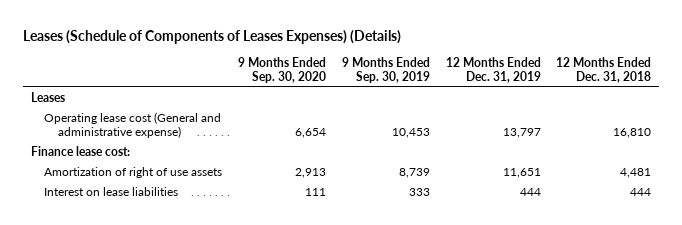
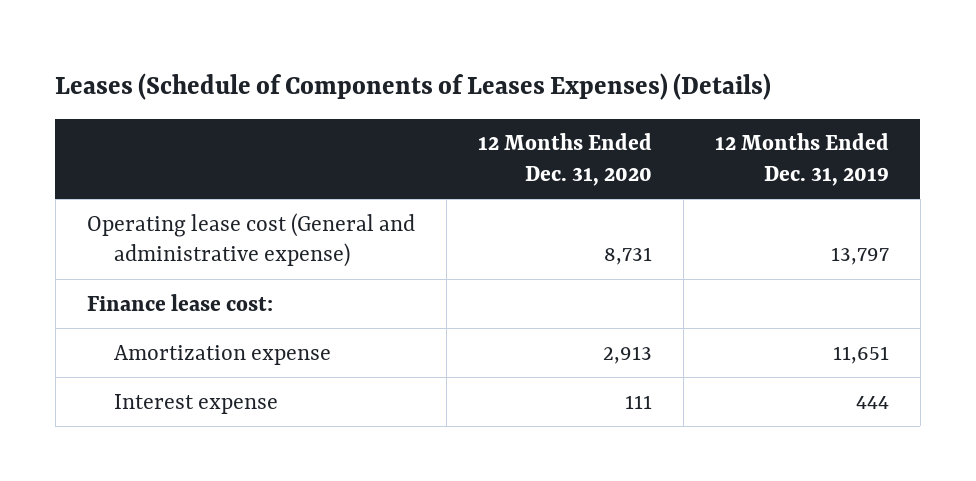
[238,56,327,84] 9 Months Ended Sep. 30, 2020 -> none
[341,56,430,84] 9 Months Ended Sep. 30, 2019 -> none
[556,56,652,84] 12 Months Ended Dec. 31, 2018 -> none
none -> [477,133,652,186] 12 Months Ended Dec. 31, 2020
[31,92,66,103] Leases -> none
[44,167,223,179] Amortization of right of use assets -> [114,344,332,365] Amortization expense
[44,187,179,197] Interest on lease liabilities -> [114,393,279,414] Interest expense

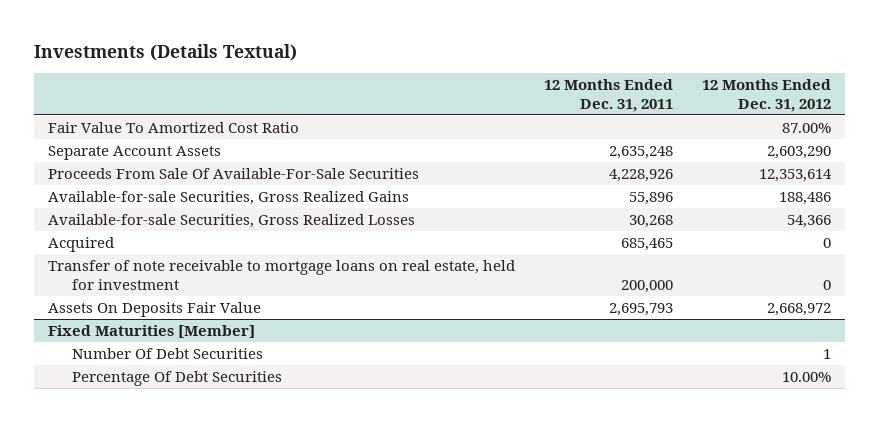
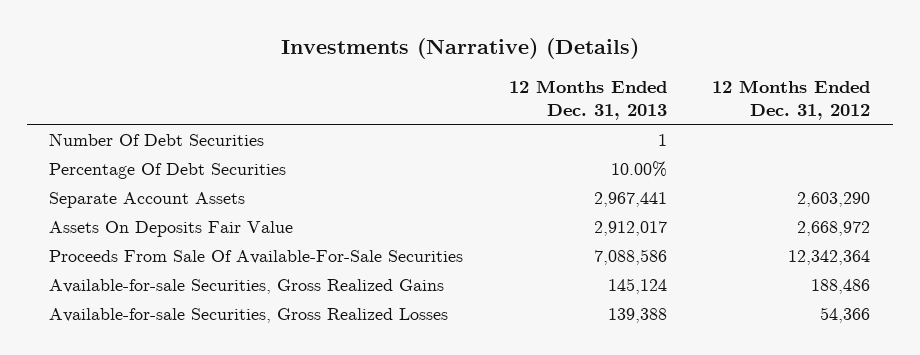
[33,43,297,61] Investments (Details Textual) -> [280,38,639,60] Investments (Narrative) (Details)
[544,78,674,112] 12 Months Ended Dec. 31, 2011 -> none
none -> [508,80,667,120] 12 Months Ended Dec. 31, 2013
[48,122,300,134] Fair Value To Amortized Cost Ratio -> none
none -> [49,132,265,146] Number Of Debt Securities
none -> [49,162,287,179] Percentage Of Debt Securities
[48,302,262,318] Assets On Deposits Fair Value -> [49,220,294,237] Assets On Deposits Fair Value
[758,169,832,183] 12,353,614 -> [788,249,871,265] 12,342,364
[48,237,115,253] Acquired -> none
[48,260,516,290] Transfer of note receivable to mortgage loans on real estate, held for investment -> none
[48,325,256,339] Fixed Maturities [Member] -> none
[72,348,264,360] Number Of Debt Securities -> none
[72,371,283,387] Percentage Of Debt Securities -> none

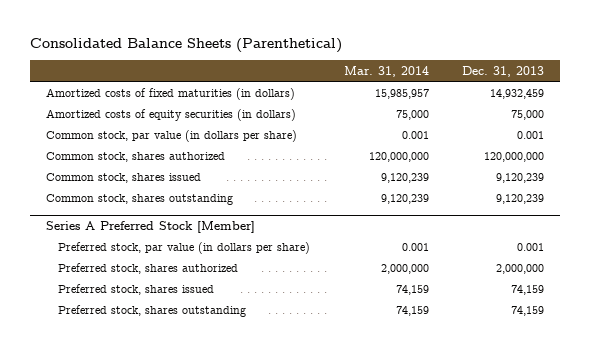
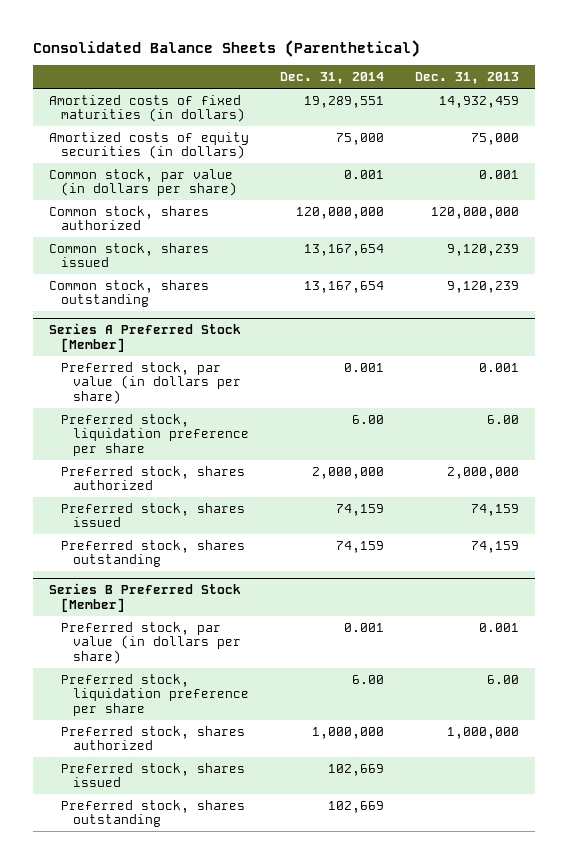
[343,65,429,77] Mar. 31, 2014 -> none
none -> [279,72,384,85] Dec. 31, 2014
none -> [60,413,249,457] Preferred stock, liquidation preference per share
none -> [48,583,241,612] Series B Preferred Stock [Member]
none -> [60,621,241,665] Preferred stock, par value (in dollars per share)
none -> [60,673,249,717] Preferred stock, liquidation preference per share
none -> [60,725,245,751] Preferred stock, shares authorized
none -> [60,762,245,788] Preferred stock, shares issued
none -> [60,799,245,828] Preferred stock, shares outstanding

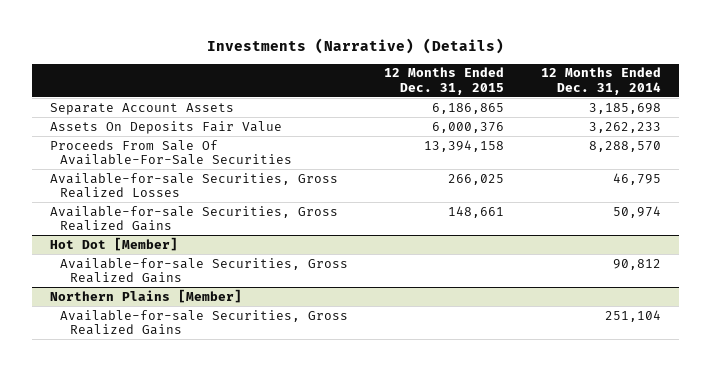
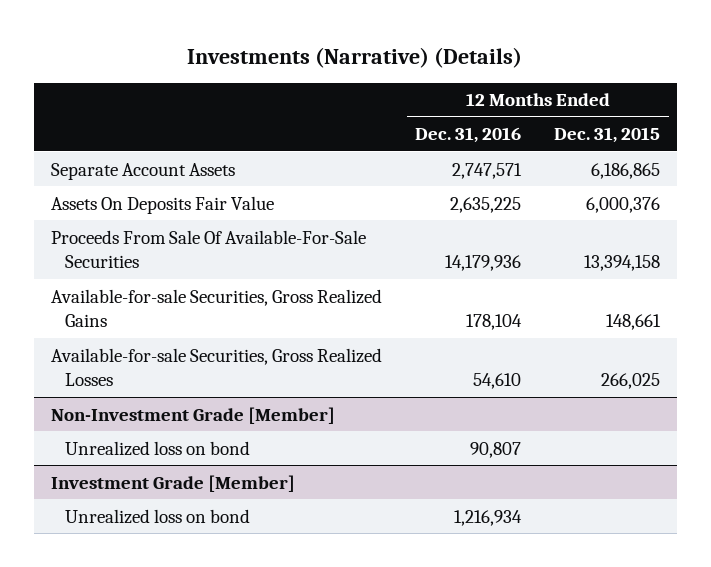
[540,67,661,95] 12 Months Ended Dec. 31, 2014 -> none
none -> [414,127,521,144] Dec. 31, 2016
[50,236,179,251] Hot Dot [Member] -> none
[60,257,349,284] Available-for-sale Securities, Gross Realized Gains -> none
[50,288,243,303] Northern Plains [Member] -> none
[60,309,349,336] Available-for-sale Securities, Gross Realized Gains -> none
[50,172,339,199] Available-for-sale Securities, Gross Realized Losses -> [50,347,382,387] Available-for-sale Securities, Gross Realized Losses
none -> [50,406,335,424] Non-Investment Grade [Member]
none -> [65,440,251,456] Unrealized loss on bond
none -> [50,474,295,492] Investment Grade [Member]
none -> [65,508,251,524] Unrealized loss on bond

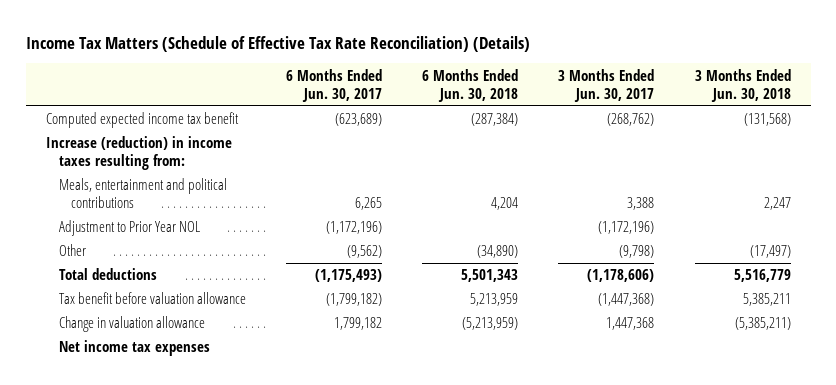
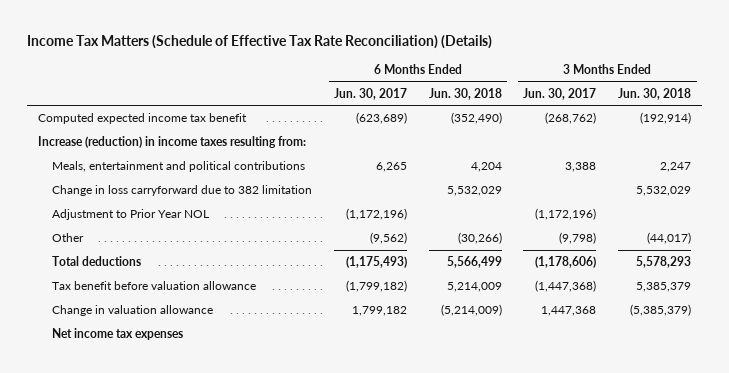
[471,113,519,127] (287,384) -> [450,112,502,125] (352,490)
[743,113,791,127] (131,568) -> [640,112,692,125] (192,914)
none -> [52,185,313,197] Change in loss carryforward due to 382 limitation
[477,245,519,259] (34,890) -> [457,232,502,245] (30,266)
[749,245,791,259] (17,497) -> [647,232,692,245] (44,017)
[461,269,519,283] 5,501,343 -> [446,256,502,269] 5,566,499
[733,269,791,283] 5,516,779 -> [636,256,692,269] 5,578,293
[470,293,519,307] 5,213,959 -> [446,282,502,293] 5,214,009
[742,293,791,307] 5,385,211 -> [636,282,692,293] 5,385,379
[462,317,519,331] (5,213,959) -> [440,304,502,317] (5,214,009)
[734,317,791,331] (5,385,211) -> [630,304,692,317] (5,385,379)

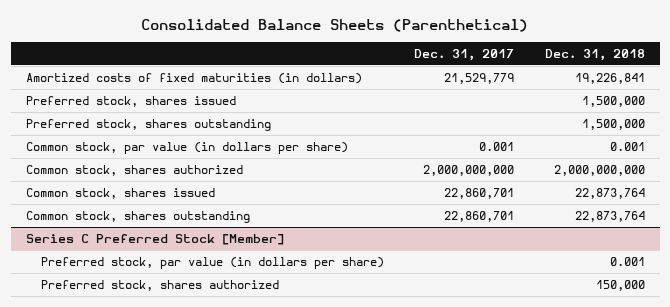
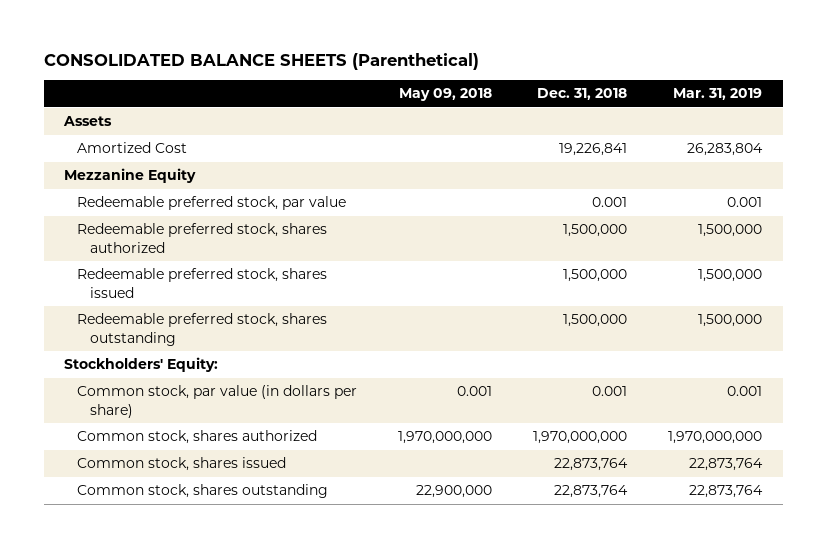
[141,18,529,32] Consolidated Balance Sheets (Parenthetical) -> [43,52,479,70] CONSOLIDATED BALANCE SHEETS (Parenthetical)
[414,48,515,61] Dec. 31, 2017 -> none
none -> [399,88,493,102] May 09, 2018
none -> [673,88,763,101] Mar. 31, 2019
none -> [63,116,113,127] Assets
[25,73,362,85] Amortized costs of fixed maturities (in dollars) -> [76,142,187,154] Amortized Cost
none -> [64,168,197,184] Mezzanine Equity
none -> [76,196,346,211] Redeemable preferred stock, par value
none -> [76,223,327,253] Redeemable preferred stock, shares authorized
[25,96,236,108] Preferred stock, shares issued -> [76,268,327,298] Redeemable preferred stock, shares issued
[25,119,271,132] Preferred stock, shares outstanding -> [76,313,327,346] Redeemable preferred stock, shares outstanding
none -> [64,357,219,373] Stockholders' Equity:
[553,165,645,177] 2,000,000,000 -> [533,431,628,445] 1,970,000,000
[25,234,284,246] Series C Preferred Stock [Member] -> none
[41,257,385,270] Preferred stock, par value (in dollars per share) -> none
[41,280,280,292] Preferred stock, shares authorized -> none

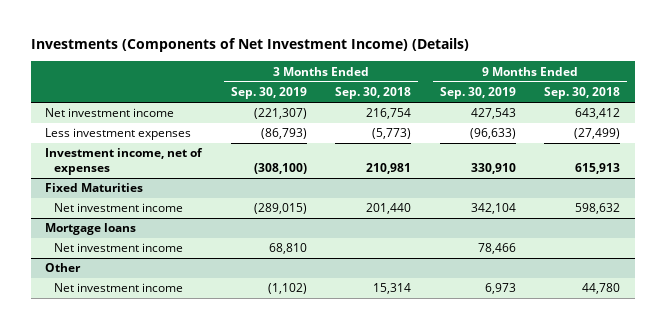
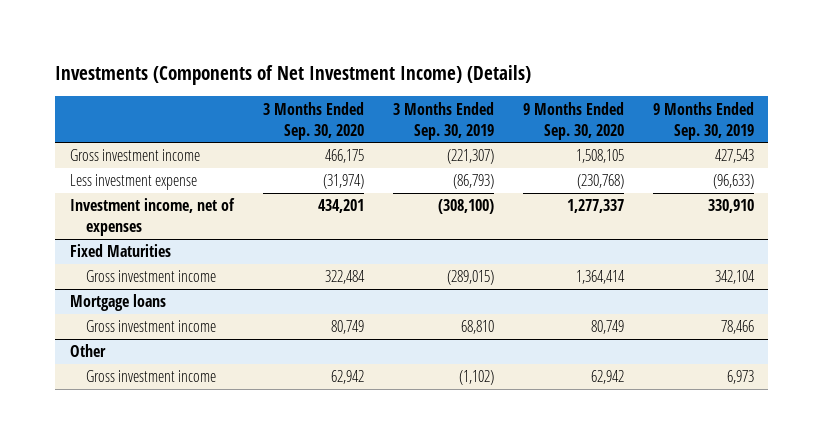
[335,86,412,99] Sep. 30, 2018 -> none
[544,86,621,99] Sep. 30, 2018 -> none
none -> [262,101,364,140] 3 Months Ended Sep. 30, 2020
none -> [522,101,624,140] 9 Months Ended Sep. 30, 2020
[45,108,175,118] Net investment income -> [69,149,200,162] Gross investment income
[45,128,192,141] Less investment expenses -> [69,174,197,191] Less investment expense
[54,203,184,213] Net investment income -> [86,270,217,283] Gross investment income
[54,243,184,253] Net investment income -> [86,320,217,333] Gross investment income
[54,283,184,293] Net investment income -> [86,370,217,383] Gross investment income

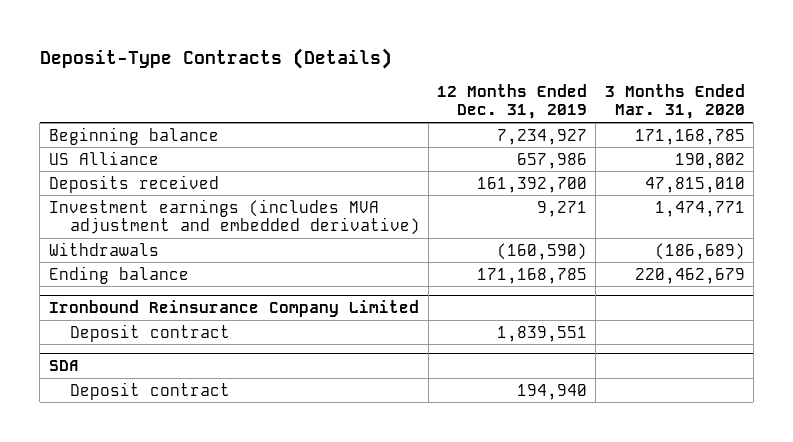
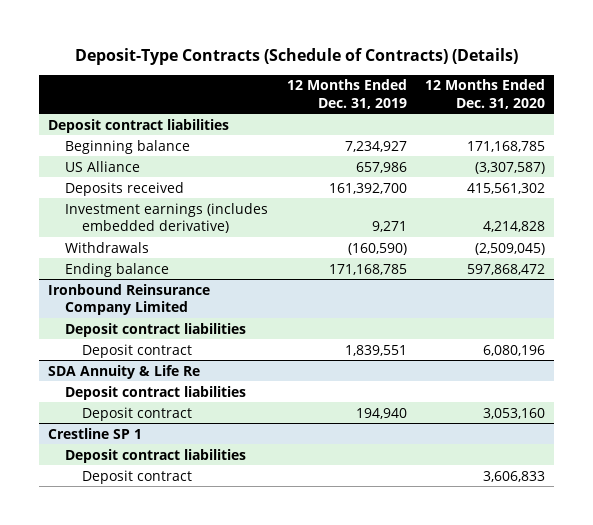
[39,47,392,69] Deposit-Type Contracts (Details) -> [74,47,518,65] Deposit-Type Contracts (Schedule of Contracts) (Details)
[604,83,745,120] 3 Months Ended Mar. 31, 2020 -> none
none -> [424,79,545,109] 12 Months Ended Dec. 31, 2020
none -> [48,118,230,133] Deposit contract liabilities
[48,198,421,235] Investment earnings (includes MVA adjustment and embedded derivative) -> [65,202,269,233] Investment earnings (includes embedded derivative)
none -> [65,322,247,337] Deposit contract liabilities
[48,359,79,371] SDA -> [48,364,201,379] SDA Annuity & Life Re
none -> [65,385,247,400] Deposit contract liabilities
none -> [48,427,143,439] Crestline SP 1
none -> [65,448,247,463] Deposit contract liabilities
none -> [82,469,193,484] Deposit contract

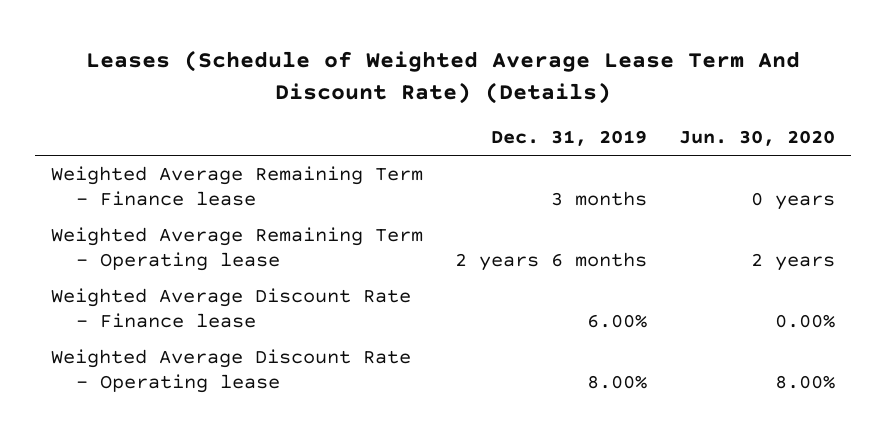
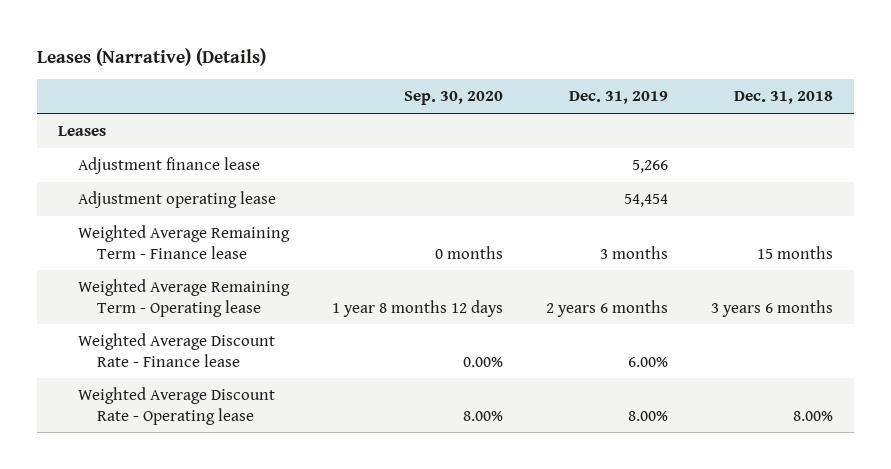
[86,49,801,104] Leases (Schedule of Weighted Average Lease Term And Discount Rate) (Details) -> [36,47,266,66] Leases (Narrative) (Details)
[679,130,836,147] Jun. 30, 2020 -> none
none -> [403,91,503,106] Sep. 30, 2020
none -> [733,91,833,105] Dec. 31, 2018
none -> [58,125,107,136] Leases
none -> [77,156,260,174] Adjustment finance lease
none -> [77,190,276,208] Adjustment operating lease

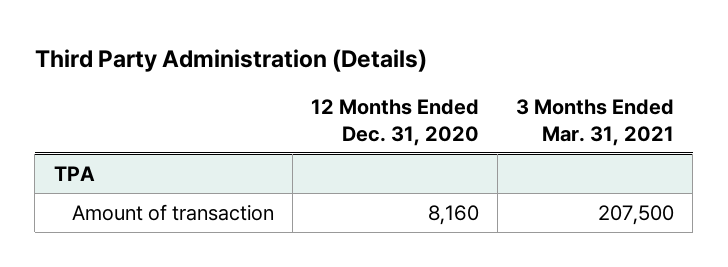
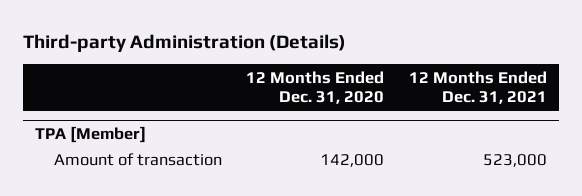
[34,48,427,72] Third Party Administration (Details) -> [22,34,346,53] Third-party Administration (Details)
[516,99,675,146] 3 Months Ended Mar. 31, 2021 -> none
none -> [408,70,547,105] 12 Months Ended Dec. 31, 2021
[53,165,95,181] TPA -> [34,126,146,144] TPA [Member]
[427,204,479,225] 8,160 -> [320,154,385,168] 142,000

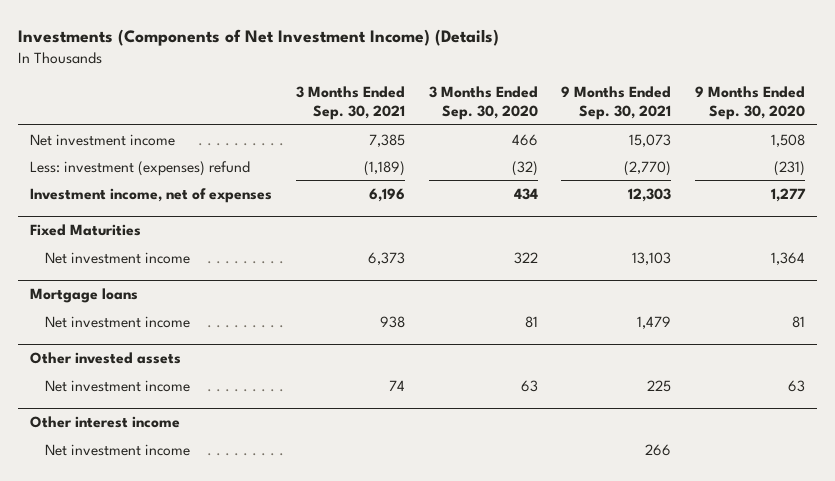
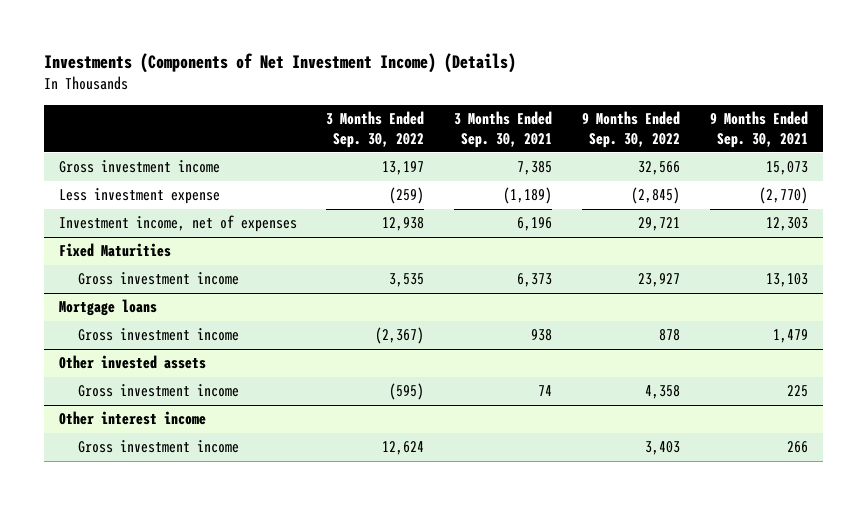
[428,85,538,121] 3 Months Ended Sep. 30, 2020 -> none
[695,85,806,121] 9 Months Ended Sep. 30, 2020 -> none
none -> [326,111,425,148] 3 Months Ended Sep. 30, 2022
none -> [582,111,681,148] 9 Months Ended Sep. 30, 2022
[29,133,175,146] Net investment income -> [58,160,220,174] Gross investment income
[29,160,250,176] Less: investment (expenses) refund -> [58,188,220,205] Less investment expense
[45,251,191,264] Net investment income -> [77,272,239,286] Gross investment income
[45,315,191,328] Net investment income -> [77,328,239,342] Gross investment income
[45,379,191,392] Net investment income -> [77,384,239,398] Gross investment income
[45,443,191,456] Net investment income -> [77,440,239,454] Gross investment income

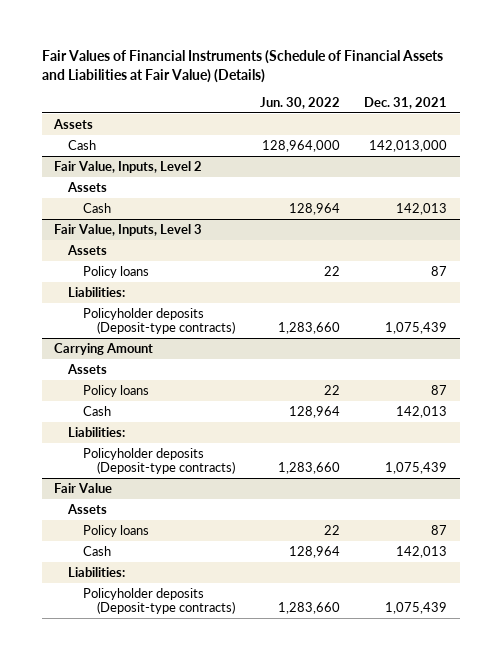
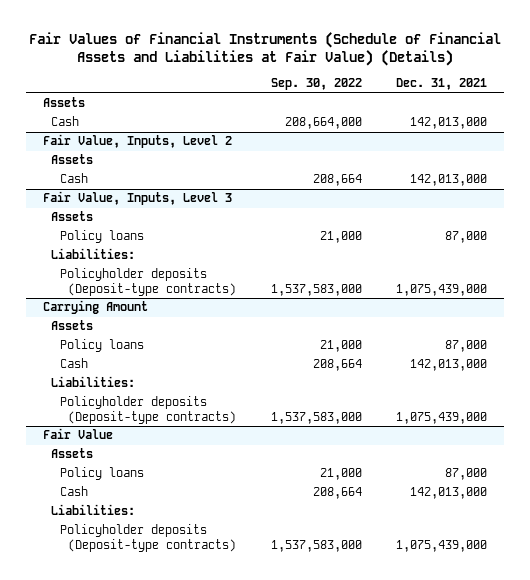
[259,96,340,109] Jun. 30, 2022 -> none
none -> [270,78,362,91] Sep. 30, 2022
[396,202,448,215] 142,013 -> [410,174,488,187] 142,013,000
[431,265,448,276] 87 -> [445,231,488,244] 87,000
[385,321,448,334] 1,075,439 -> [396,283,488,296] 1,075,439,000
[431,384,448,395] 87 -> [445,340,488,353] 87,000
[396,405,448,418] 142,013 -> [410,359,488,372] 142,013,000
[385,461,448,474] 1,075,439 -> [396,411,488,424] 1,075,439,000
[431,524,448,535] 87 -> [445,468,488,481] 87,000
[396,545,448,558] 142,013 -> [410,487,488,500] 142,013,000
[385,601,448,614] 1,075,439 -> [396,539,488,552] 1,075,439,000

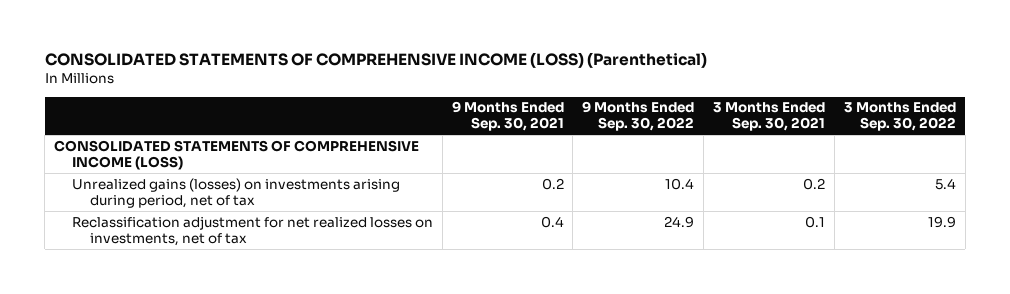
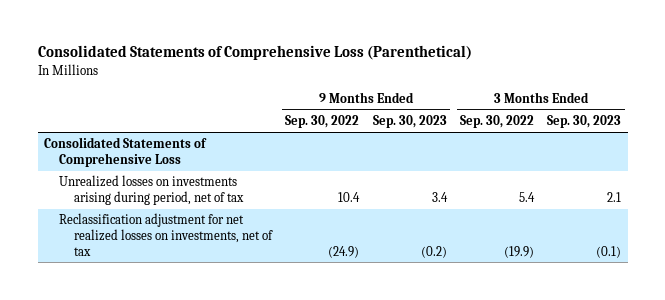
[44,52,707,69] CONSOLIDATED STATEMENTS OF COMPREHENSIVE INCOME (LOSS) (Parenthetical) -> [37,45,472,61] Consolidated Statements of Comprehensive Loss (Parenthetical)
[451,101,564,132] 9 Months Ended Sep. 30, 2021 -> none
[713,102,826,132] 3 Months Ended Sep. 30, 2021 -> none
none -> [372,115,447,129] Sep. 30, 2023
none -> [547,115,622,129] Sep. 30, 2023
[54,139,420,170] CONSOLIDATED STATEMENTS OF COMPREHENSIVE INCOME (LOSS) -> [44,137,208,168] Consolidated Statements of Comprehensive Loss
[71,177,400,208] Unrealized gains (losses) on investments arising during period, net of tax -> [59,175,245,206] Unrealized losses on investments arising during period, net of tax
[664,215,695,228] 24.9 -> [328,245,360,258] (24.9)
[927,215,956,228] 19.9 -> [503,245,534,258] (19.9)

